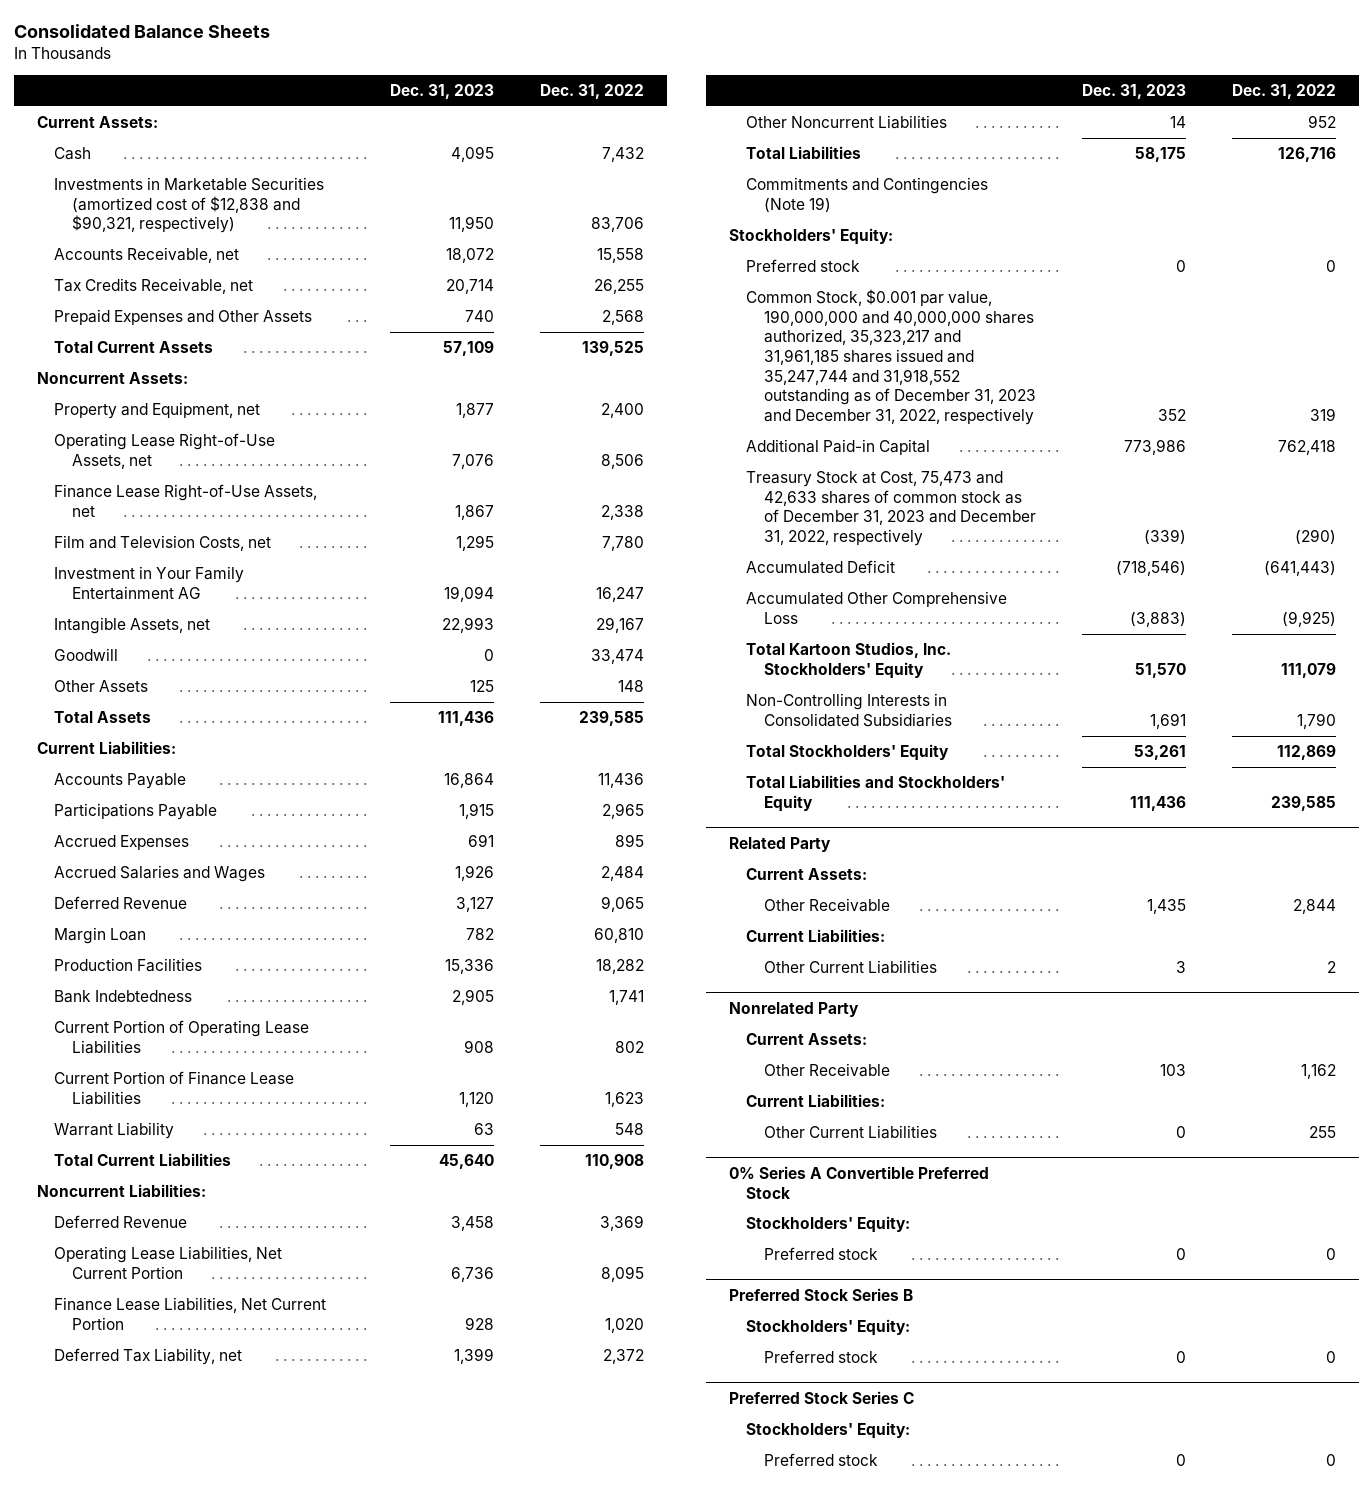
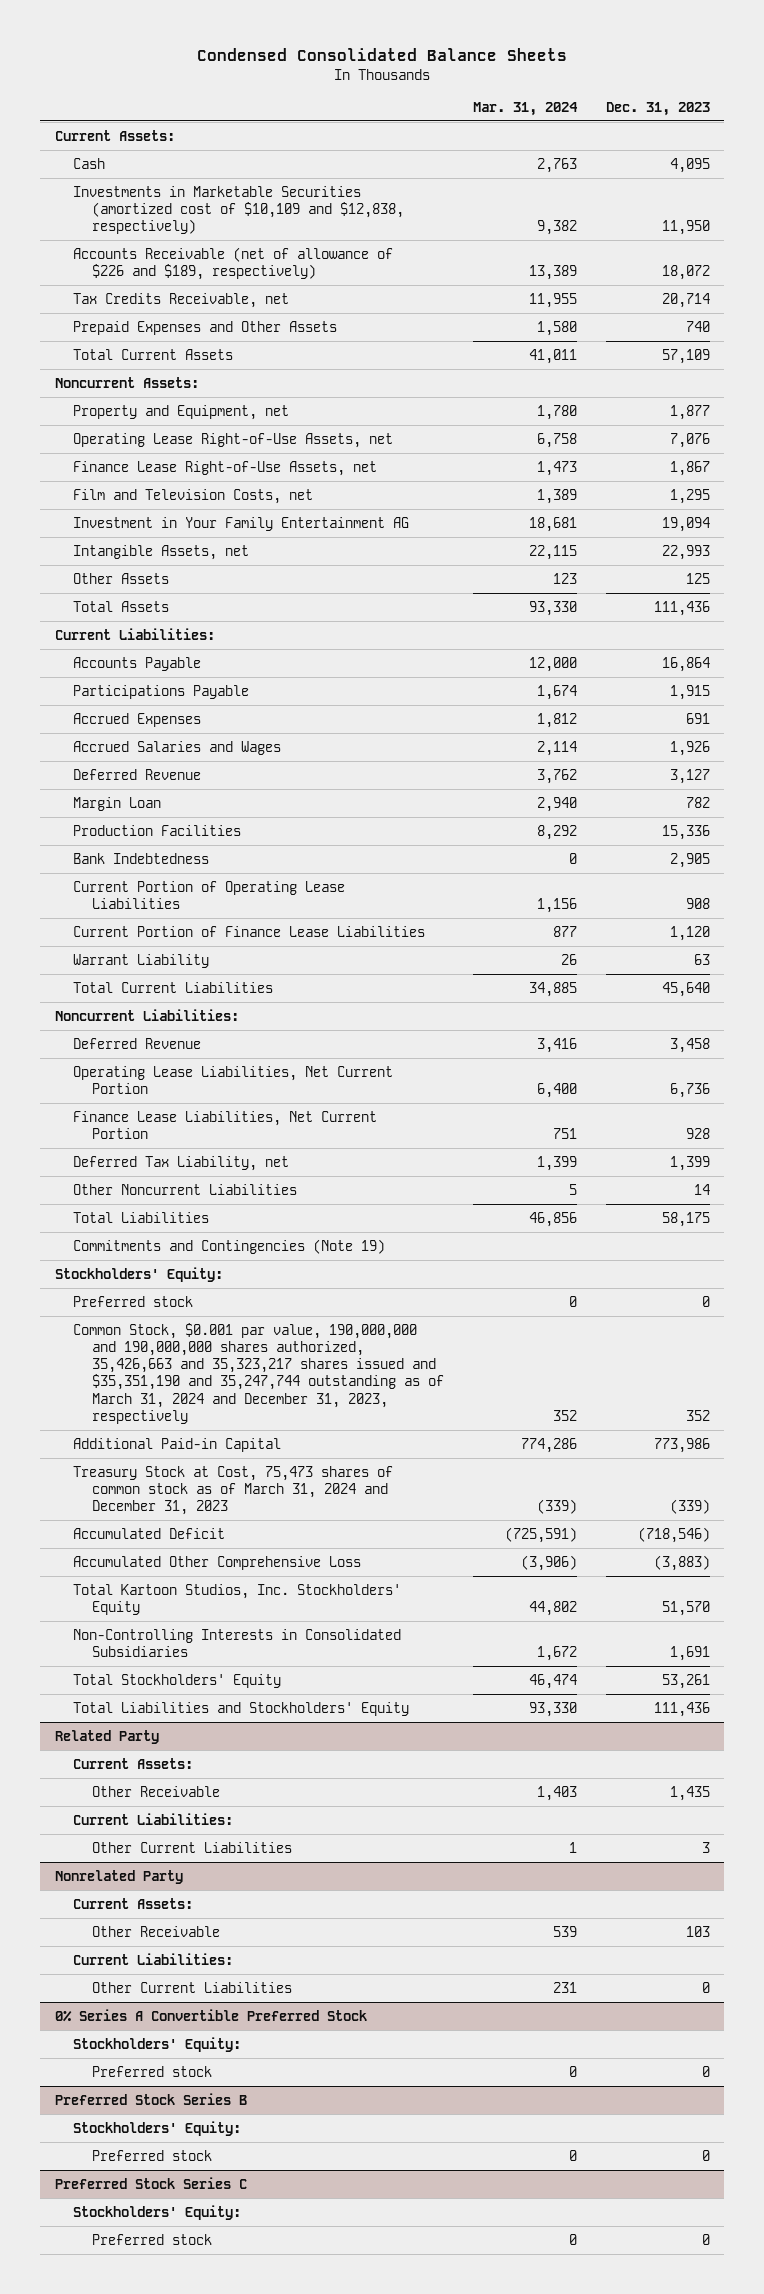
[13,23,270,38] Consolidated Balance Sheets -> [197,48,568,62] Condensed Consolidated Balance Sheets
[539,83,644,99] Dec. 31, 2022 -> none
none -> [472,101,578,116] Mar. 31, 2024
[54,177,325,234] Investments in Marketable Securities (amortized cost of $12,838 and $90,321, respectively) -> [73,185,404,235] Investments in Marketable Securities (amortized cost of $10,109 and $12,838, respectively)
[54,247,240,264] Accounts Receivable, net -> [73,246,394,280] Accounts Receivable (net of allowance of $226 and $189, respectively)
[54,648,119,662] Goodwill -> none
[746,289,1037,425] Common Stock, $0.001 par value, 190,000,000 and 40,000,000 shares authorized, 35,323,217 and 31,961,185 shares issued and 35,247,744 and 31,918,552 outstanding as of December 31, 2023 and December 31, 2022, respectively -> [73,1322,444,1425] Common Stock, $0.001 par value, 190,000,000 and 190,000,000 shares authorized, 35,426,663 and 35,323,217 shares issued and $35,351,190 and 35,247,744 outstanding as of March 31, 2024 and December 31, 2023, respectively
[746,471,1037,547] Treasury Stock at Cost, 75,473 and 42,633 shares of common stock as of December 31, 2023 and December 31, 2022, respectively -> [73,1465,394,1516] Treasury Stock at Cost, 75,473 shares of common stock as of March 31, 2024 and December 31, 2023

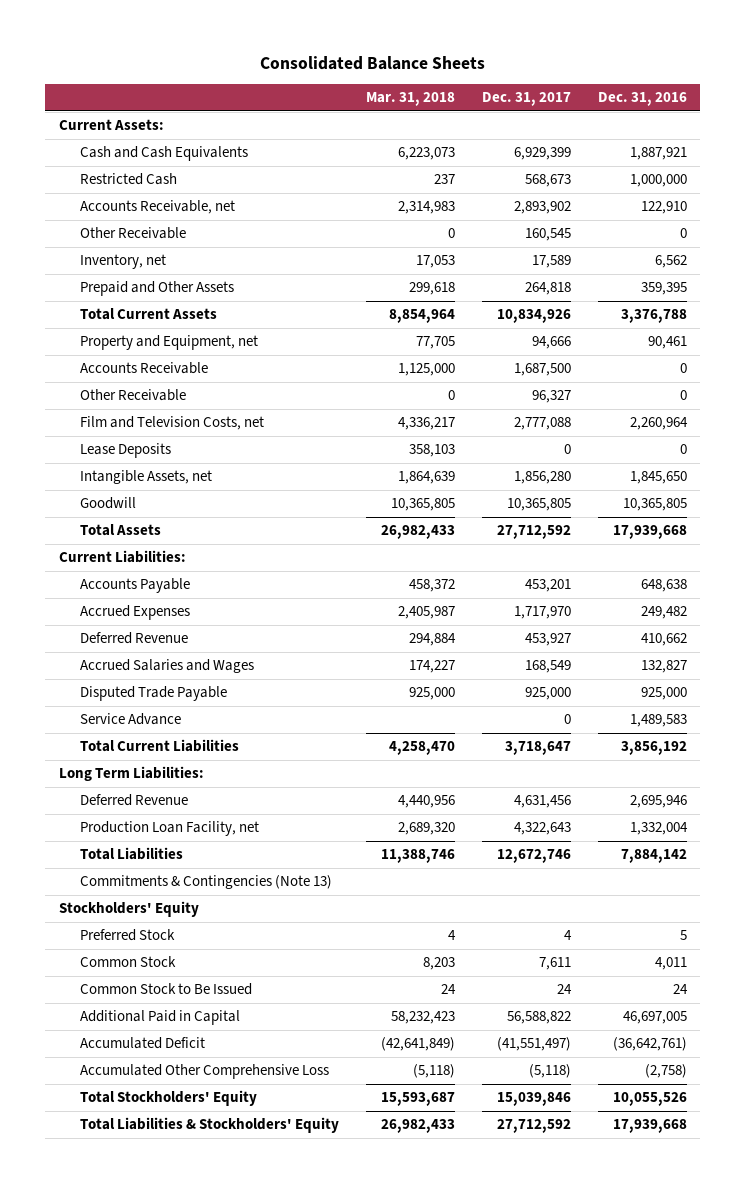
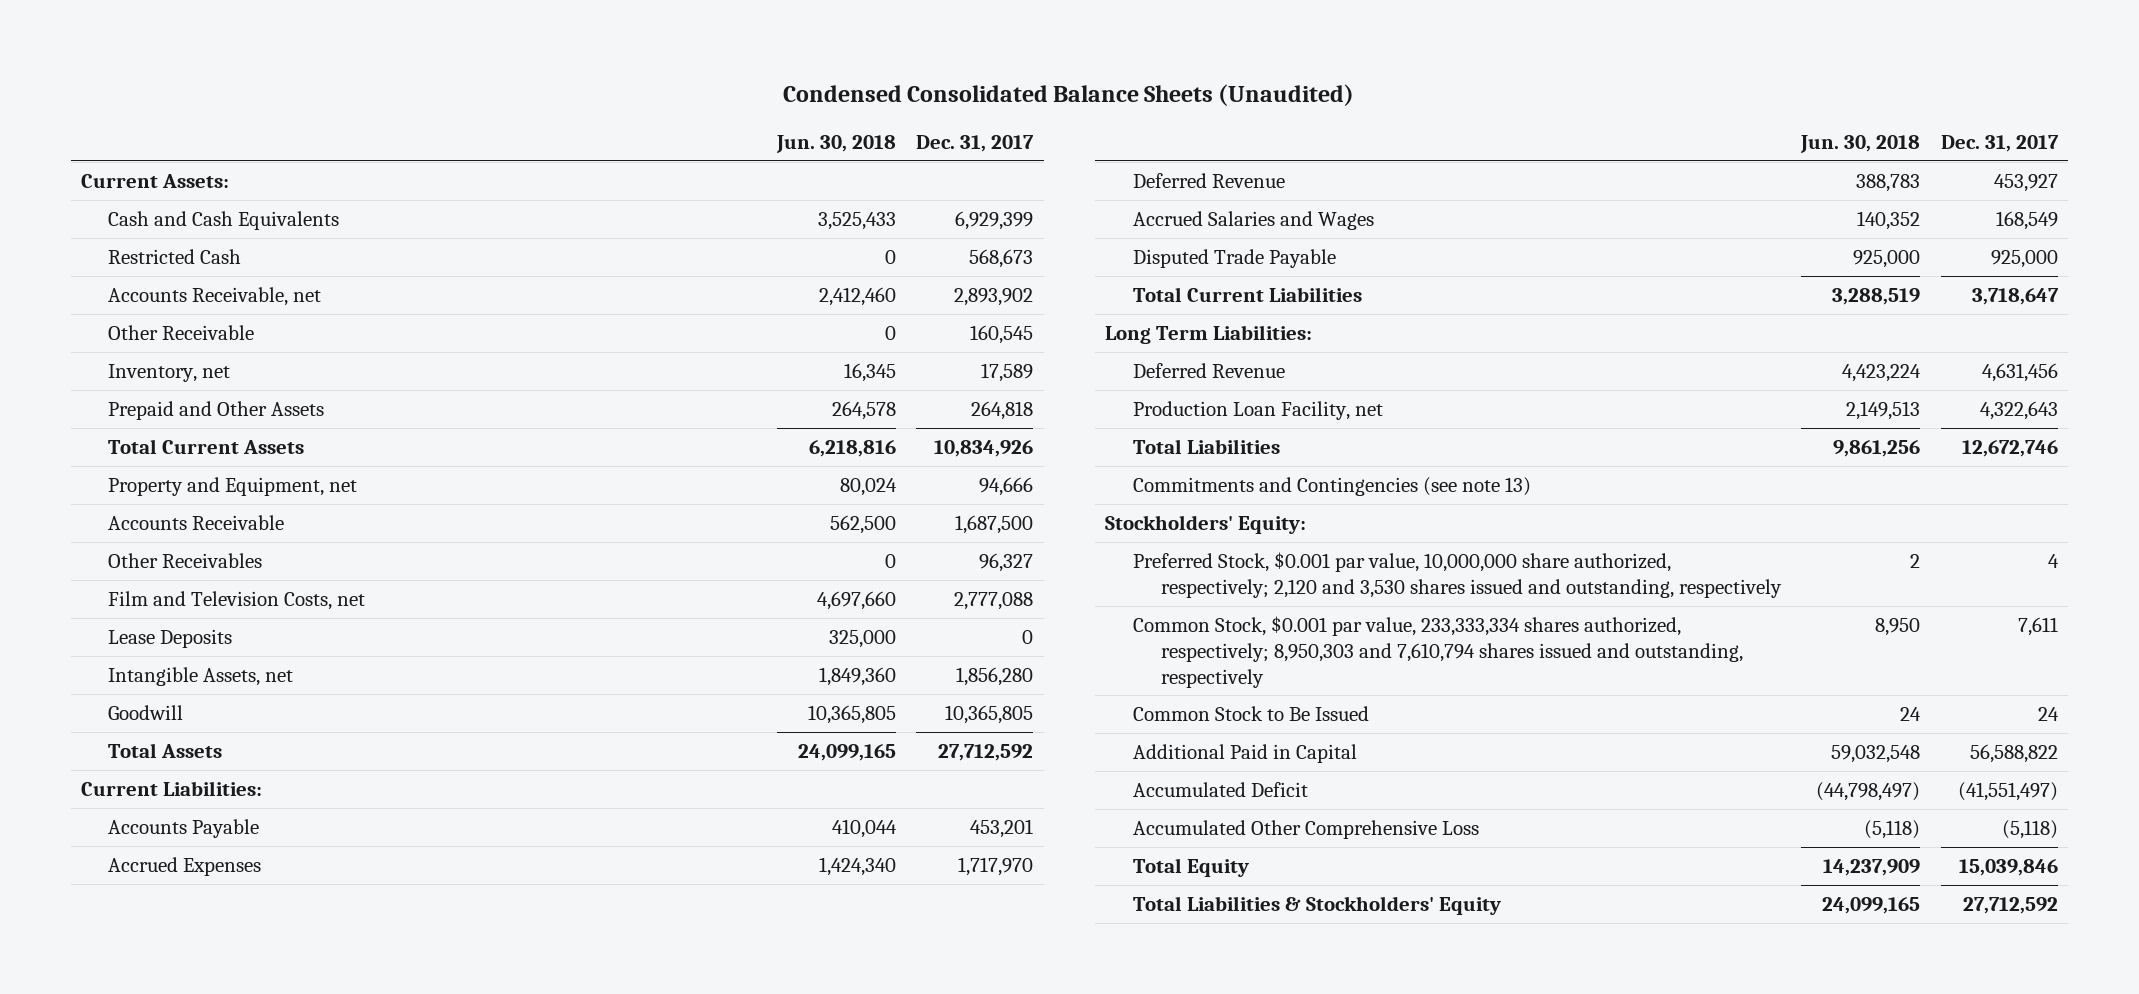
[259,55,485,70] Consolidated Balance Sheets -> [783,84,1355,107] Condensed Consolidated Balance Sheets (Unaudited)
[365,92,455,107] Mar. 31, 2018 -> none
[597,92,687,107] Dec. 31, 2016 -> none
none -> [775,134,896,153] Jun. 30, 2018
[79,389,186,402] Other Receivable -> [108,552,263,568] Other Receivables
[79,713,181,726] Service Advance -> none
[79,875,332,890] Commitments & Contingencies (Note 13) -> [1133,476,1532,496] Commitments and Contingencies (see note 13)
[58,901,199,918] Stockholders' Equity -> [1105,514,1307,534] Stockholders' Equity:
[79,929,175,942] Preferred Stock -> [1133,551,1782,598] Preferred Stock, $0.001 par value, 10,000,000 share authorized, respectively; 2,120 and 3,530 shares issued and outstanding, respectively
[79,956,176,968] Common Stock -> [1133,615,1743,688] Common Stock, $0.001 par value, 233,333,334 shares authorized, respectively; 8,950,303 and 7,610,794 shares issued and outstanding, respectively
[79,1090,257,1107] Total Stockholders' Equity -> [1133,857,1250,877] Total Equity

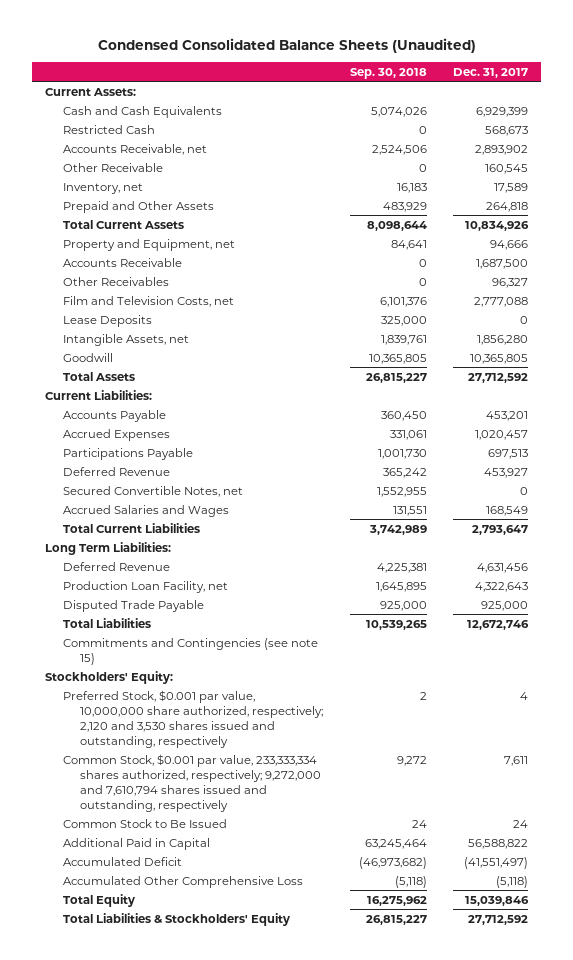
[775,134,896,153] Jun. 30, 2018 -> none
none -> [349,67,427,79] Sep. 30, 2018
[958,856,1034,876] 1,717,970 -> [475,429,529,440] 1,020,457
none -> [62,447,193,460] Participations Payable
none -> [62,485,243,497] Secured Convertible Notes, net
[1972,287,2060,305] 3,718,647 -> [472,524,529,535] 2,793,647
[1133,248,1337,268] Disputed Trade Payable -> [62,599,204,612] Disputed Trade Payable
[1133,476,1532,496] Commitments and Contingencies (see note 13) -> [62,637,318,665] Commitments and Contingencies (see note 15)
[1133,615,1743,688] Common Stock, $0.001 par value, 233,333,334 shares authorized, respectively; 8,950,303 and 7,610,794 shares issued and outstanding, respectively -> [62,753,322,812] Common Stock, $0.001 par value, 233,333,334 shares authorized, respectively; 9,272,000 and 7,610,794 shares issued and outstanding, respectively

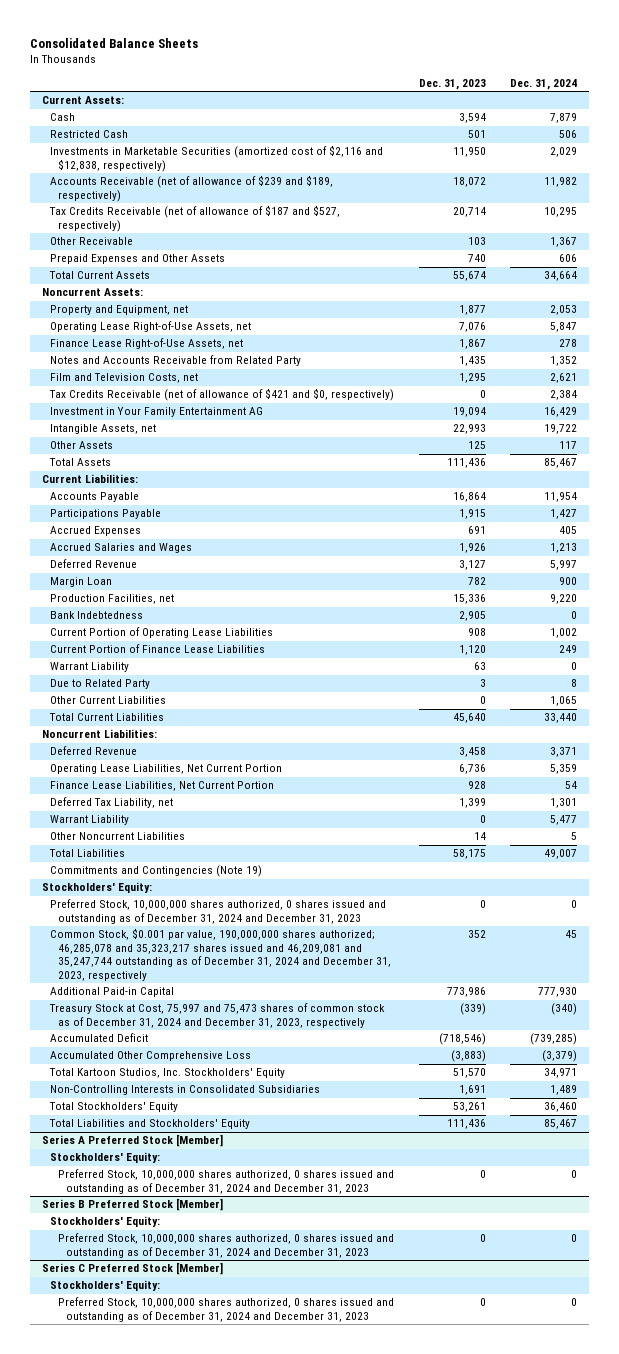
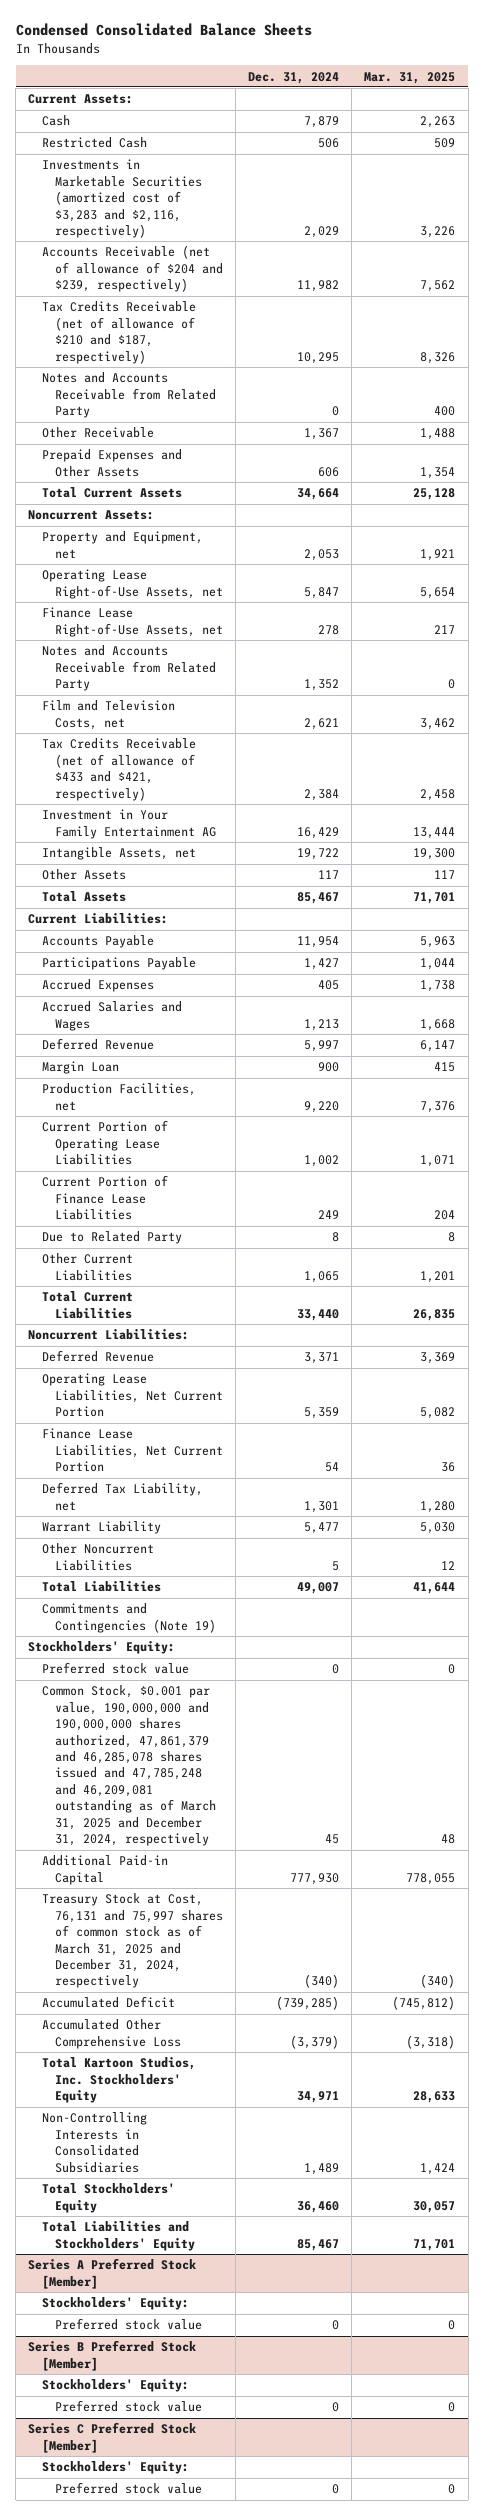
[30,37,199,48] Consolidated Balance Sheets -> [15,23,312,37] Condensed Consolidated Balance Sheets
[418,78,486,90] Dec. 31, 2023 -> none
none -> [364,71,456,84] Mar. 31, 2025
[50,145,384,172] Investments in Marketable Securities (amortized cost of $2,116 and $12,838, respectively) -> [41,159,203,239] Investments in Marketable Securities (amortized cost of $3,283 and $2,116, respectively)
[50,175,334,202] Accounts Receivable (net of allowance of $239 and $189, respectively) -> [41,245,224,293] Accounts Receivable (net of allowance of $204 and $239, respectively)
[49,205,341,232] Tax Credits Receivable (net of allowance of $187 and $527, respectively) -> [41,301,196,364] Tax Credits Receivable (net of allowance of $210 and $187, respectively)
none -> [41,372,217,419] Notes and Accounts Receivable from Related Party
[49,388,395,402] Tax Credits Receivable (net of allowance of $421 and $0, respectively) -> [41,738,196,801] Tax Credits Receivable (net of allowance of $433 and $421, respectively)
[50,611,144,620] Bank Indebtedness -> none
[50,662,130,673] Warrant Liability -> none
[50,899,387,924] Preferred Stock, 10,000,000 shares authorized, 0 shares issued and outstanding as of December 31, 2024 and December 31, 2023 -> [41,1662,189,1675] Preferred stock value
[50,928,392,981] Common Stock, $0.001 par value, 190,000,000 shares authorized; 46,285,078 and 35,323,217 shares issued and 46,209,081 and 35,247,744 outstanding as of December 31, 2024 and December 31, 2023, respectively -> [41,1685,217,1847] Common Stock, $0.001 par value, 190,000,000 and 190,000,000 shares authorized, 47,861,379 and 46,285,078 shares issued and 47,785,248 and 46,209,081 outstanding as of March 31, 2025 and December 31, 2024, respectively
[49,1003,386,1028] Treasury Stock at Cost, 75,997 and 75,473 shares of common stock as of December 31, 2024 and December 31, 2023, respectively -> [41,1893,224,1989] Treasury Stock at Cost, 76,131 and 75,997 shares of common stock as of March 31, 2025 and December 31, 2024, respectively
[58,1169,395,1194] Preferred Stock, 10,000,000 shares authorized, 0 shares issued and outstanding as of December 31, 2024 and December 31, 2023 -> [55,2318,203,2331] Preferred stock value
[58,1233,395,1258] Preferred Stock, 10,000,000 shares authorized, 0 shares issued and outstanding as of December 31, 2024 and December 31, 2023 -> [55,2400,203,2413] Preferred stock value
[58,1297,395,1322] Preferred Stock, 10,000,000 shares authorized, 0 shares issued and outstanding as of December 31, 2024 and December 31, 2023 -> [55,2482,203,2495] Preferred stock value

